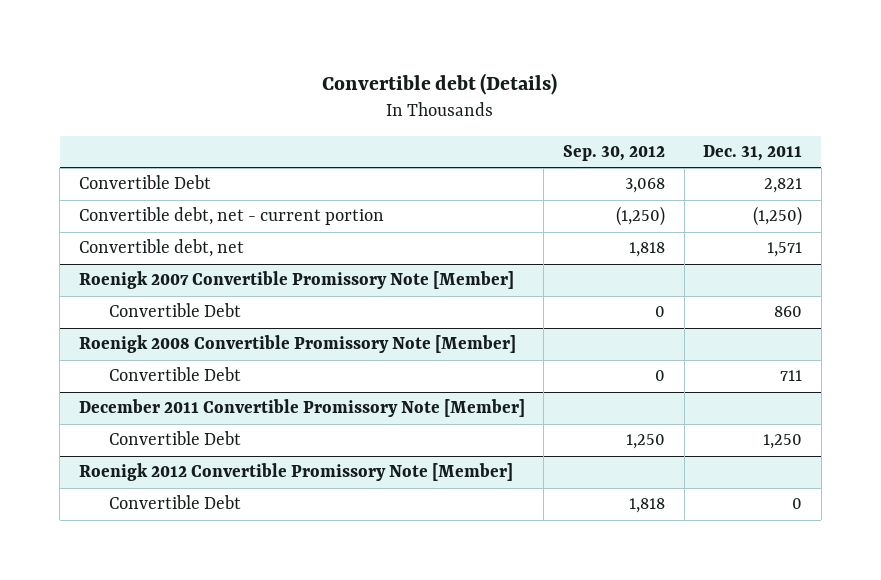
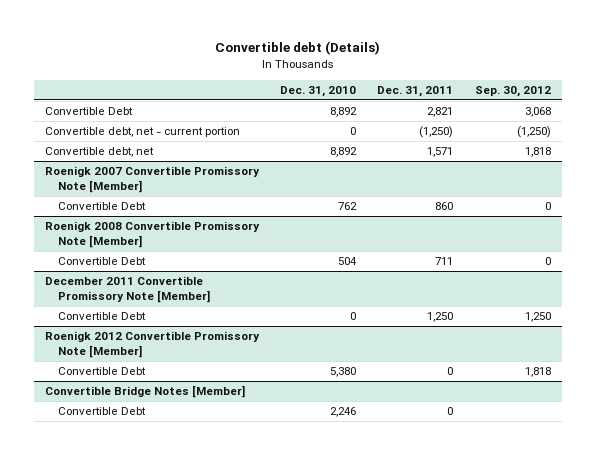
none -> [280,85,357,97] Dec. 31, 2010
none -> [44,385,245,399] Convertible Bridge Notes [Member]
none -> [57,407,146,416] Convertible Debt

